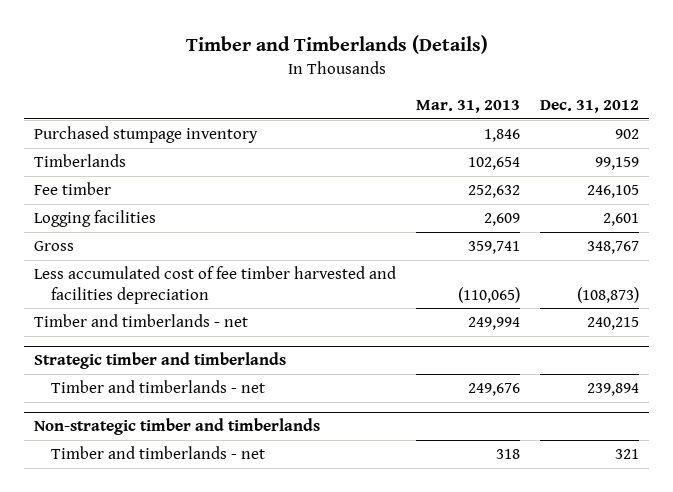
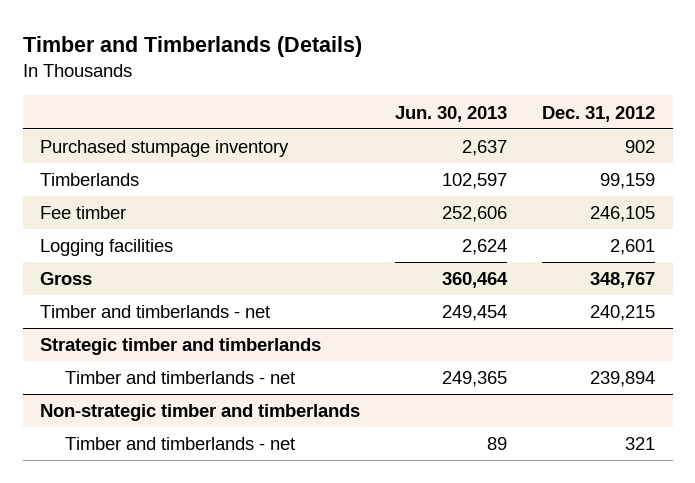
[416,99,521,113] Mar. 31, 2013 -> none
none -> [395,105,508,122] Jun. 30, 2013
[34,266,397,304] Less accumulated cost of fee timber harvested and facilities depreciation -> none

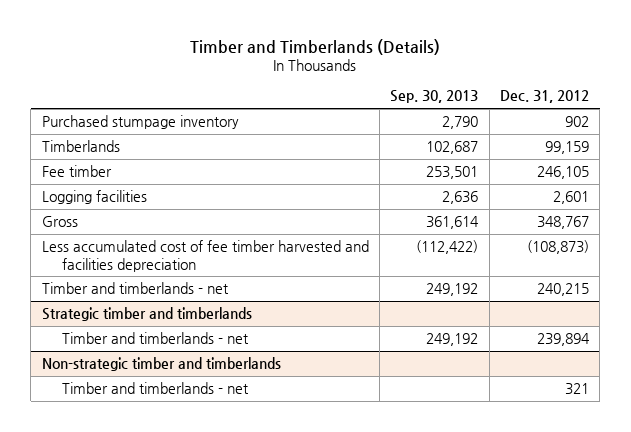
[395,105,508,122] Jun. 30, 2013 -> none
none -> [390,90,479,104] Sep. 30, 2013
none -> [41,240,369,272] Less accumulated cost of fee timber harvested and facilities depreciation

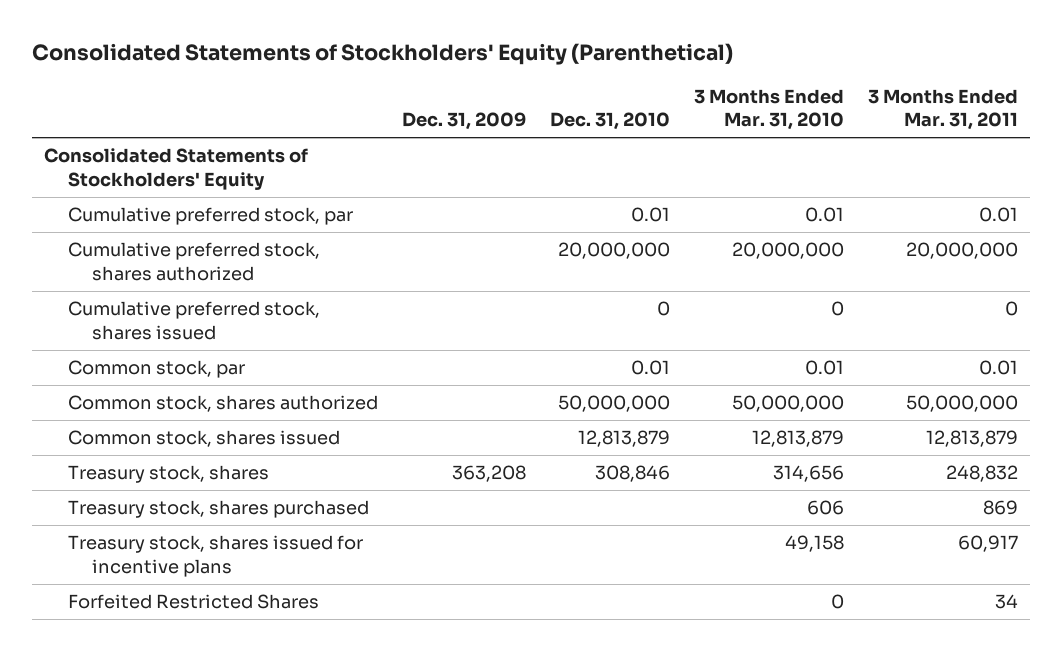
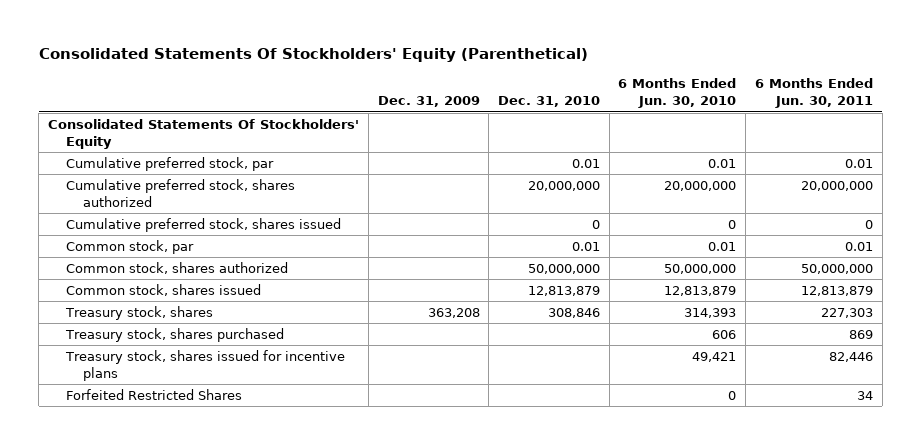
[32,43,734,66] Consolidated Statements of Stockholders' Equity (Parenthetical) -> [38,48,588,63] Consolidated Statements Of Stockholders' Equity (Parenthetical)
[694,88,845,131] 3 Months Ended Mar. 31, 2010 -> none
[868,88,1019,131] 3 Months Ended Mar. 31, 2011 -> none
none -> [618,78,737,109] 6 Months Ended Jun. 30, 2010
none -> [754,78,873,109] 6 Months Ended Jun. 30, 2011
[44,148,309,190] Consolidated Statements of Stockholders' Equity -> [48,119,360,149] Consolidated Statements Of Stockholders' Equity

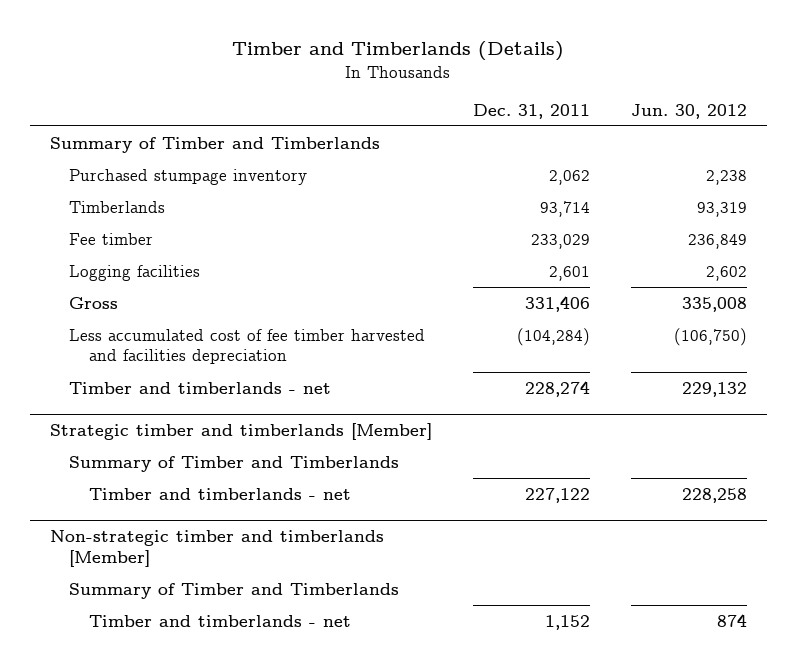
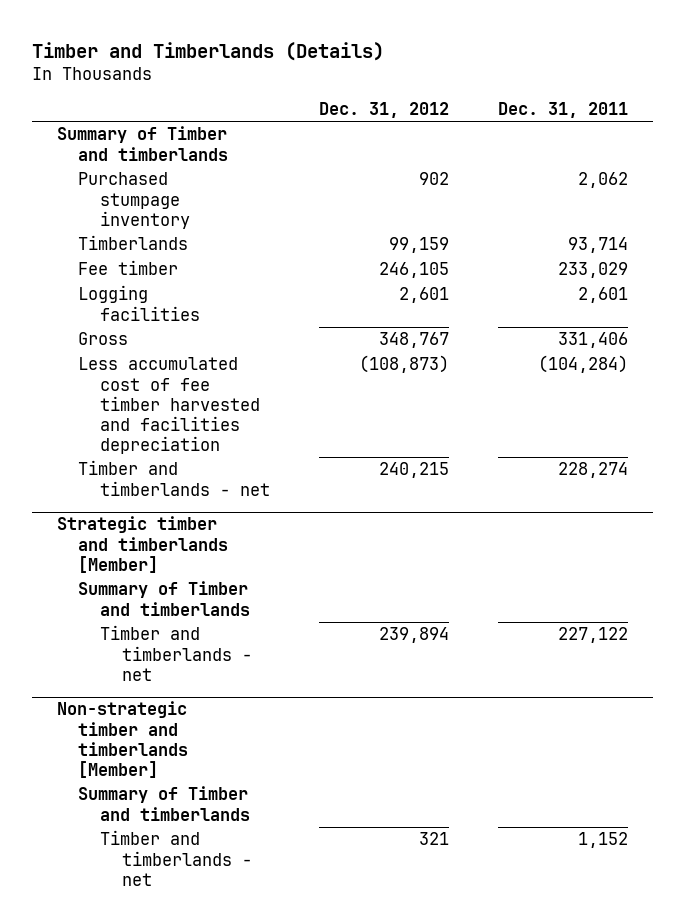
[630,103,747,119] Jun. 30, 2012 -> none
none -> [319,102,450,119] Dec. 31, 2012
[50,136,381,153] Summary of Timber and Timberlands -> [56,126,229,161] Summary of Timber and timberlands
[69,455,400,472] Summary of Timber and Timberlands -> [78,581,251,616] Summary of Timber and timberlands
[69,582,400,599] Summary of Timber and Timberlands -> [78,786,251,821] Summary of Timber and timberlands

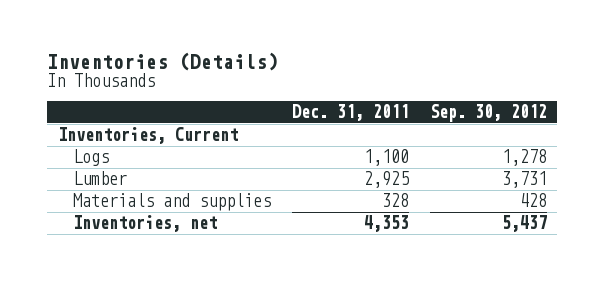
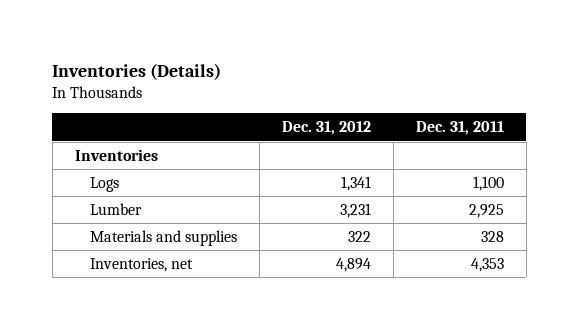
[429,104,547,123] Sep. 30, 2012 -> none
none -> [281,121,371,136] Dec. 31, 2012
[57,127,238,145] Inventories, Current -> [74,149,158,162] Inventories

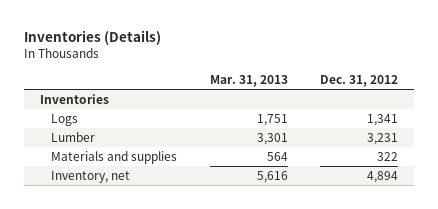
[415,121,504,136] Dec. 31, 2011 -> none
none -> [209,75,288,88] Mar. 31, 2013
[89,258,193,273] Inventories, net -> [51,170,131,183] Inventory, net

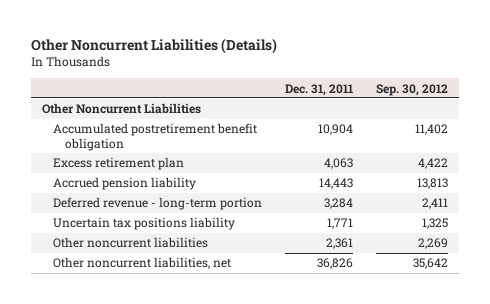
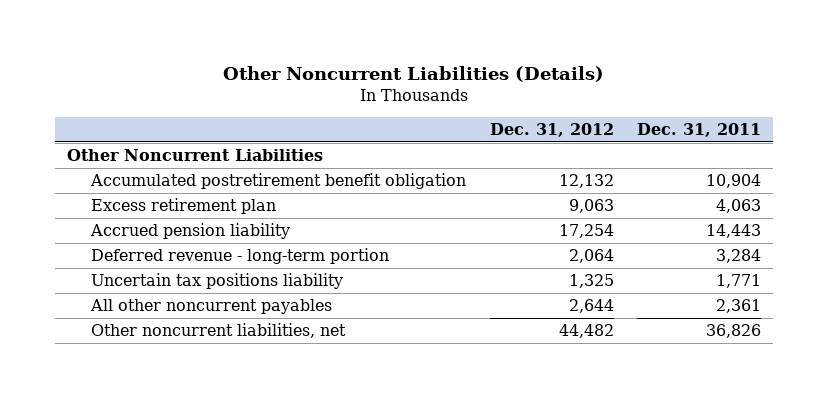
[375,83,448,96] Sep. 30, 2012 -> none
none -> [489,123,614,138] Dec. 31, 2012
[53,237,209,249] Other noncurrent liabilities -> [90,299,333,315] All other noncurrent payables

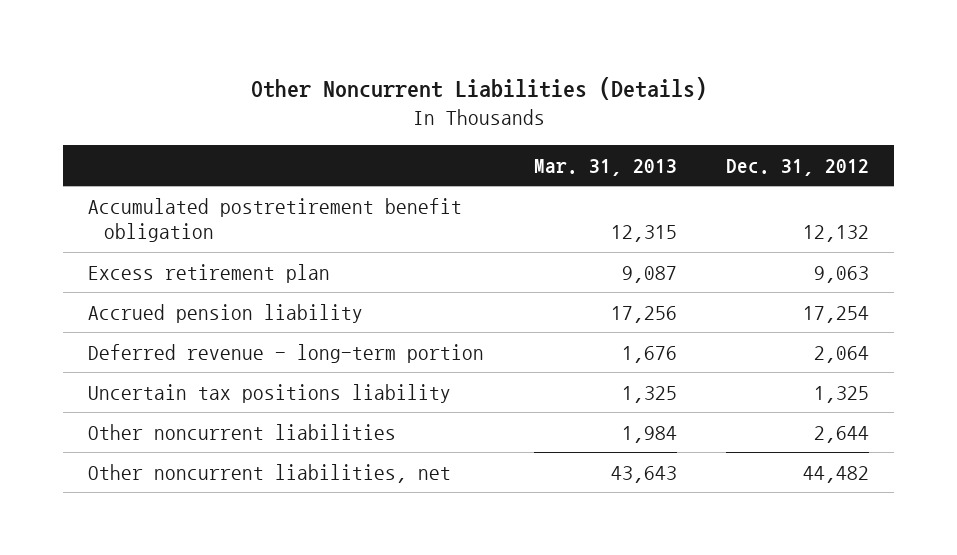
[637,123,762,138] Dec. 31, 2011 -> none
none -> [533,158,677,176] Mar. 31, 2013
[66,149,323,162] Other Noncurrent Liabilities -> none
[90,299,333,315] All other noncurrent payables -> [87,423,396,440] Other noncurrent liabilities

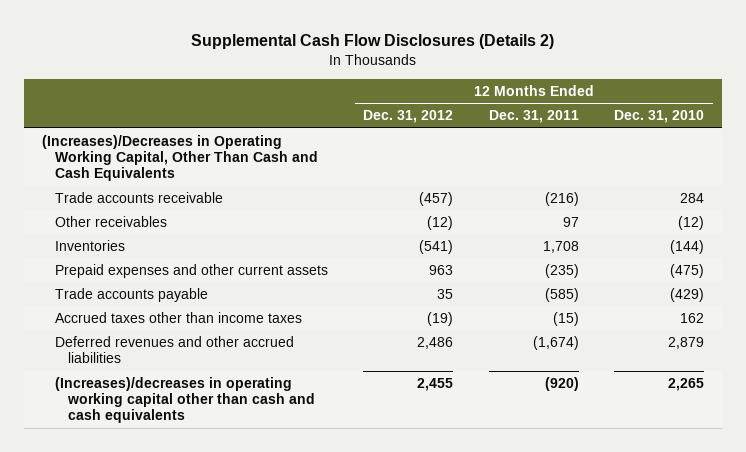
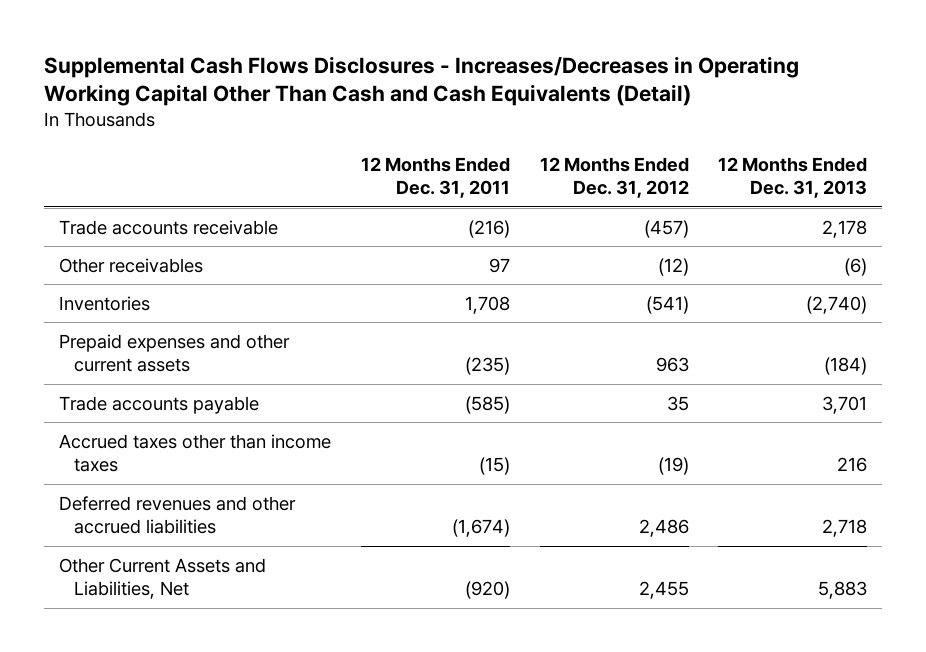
[190,33,554,49] Supplemental Cash Flow Disclosures (Details 2) -> [43,55,799,107] Supplemental Cash Flows Disclosures - Increases/Decreases in Operating Working Capital Other Than Cash and Cash Equivalents (Detail)
[614,110,705,124] Dec. 31, 2010 -> none
none -> [718,156,868,199] 12 Months Ended Dec. 31, 2013
[41,135,319,182] (Increases)/Decreases in Operating Working Capital, Other Than Cash and Cash Equivalents -> none
[55,377,316,424] (Increases)/decreases in operating working capital other than cash and cash equivalents -> [58,557,266,600] Other Current Assets and Liabilities, Net

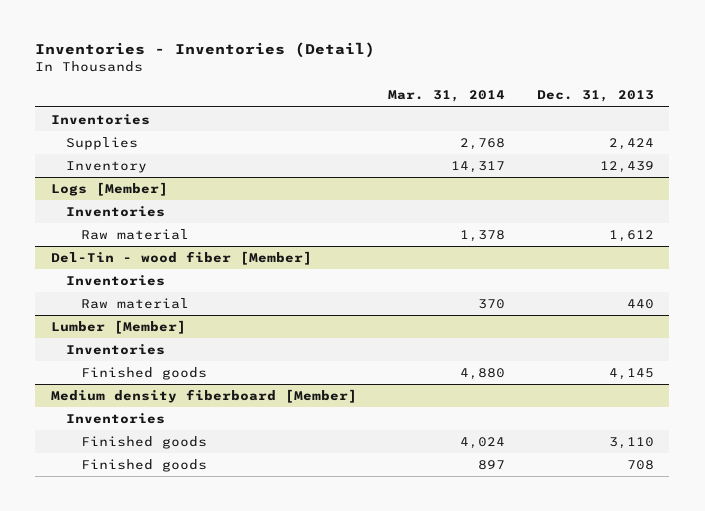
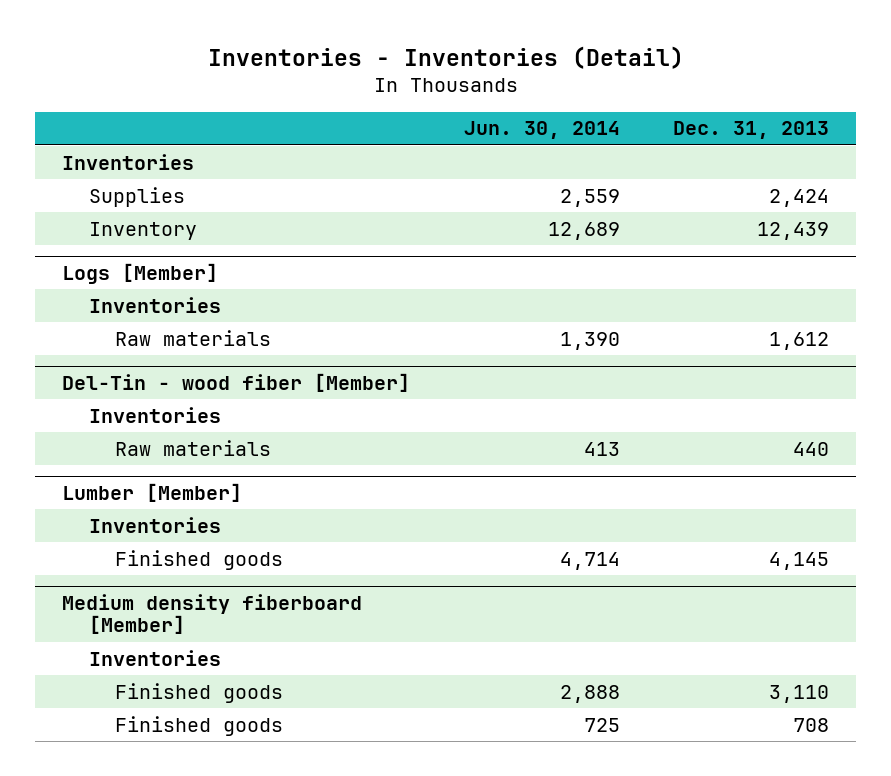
[388,90,506,103] Mar. 31, 2014 -> none
none -> [463,121,620,140] Jun. 30, 2014
[81,229,190,241] Raw material -> [115,329,272,346] Raw materials
[81,298,190,310] Raw material -> [115,439,272,456] Raw materials

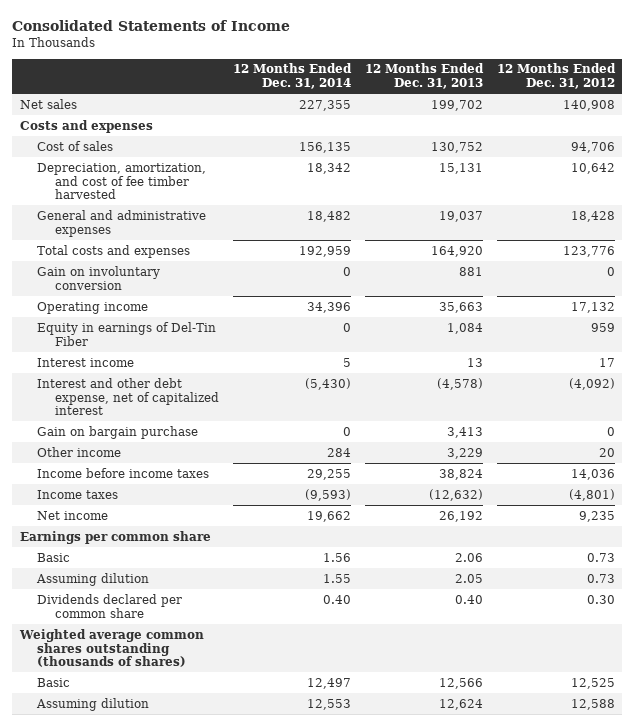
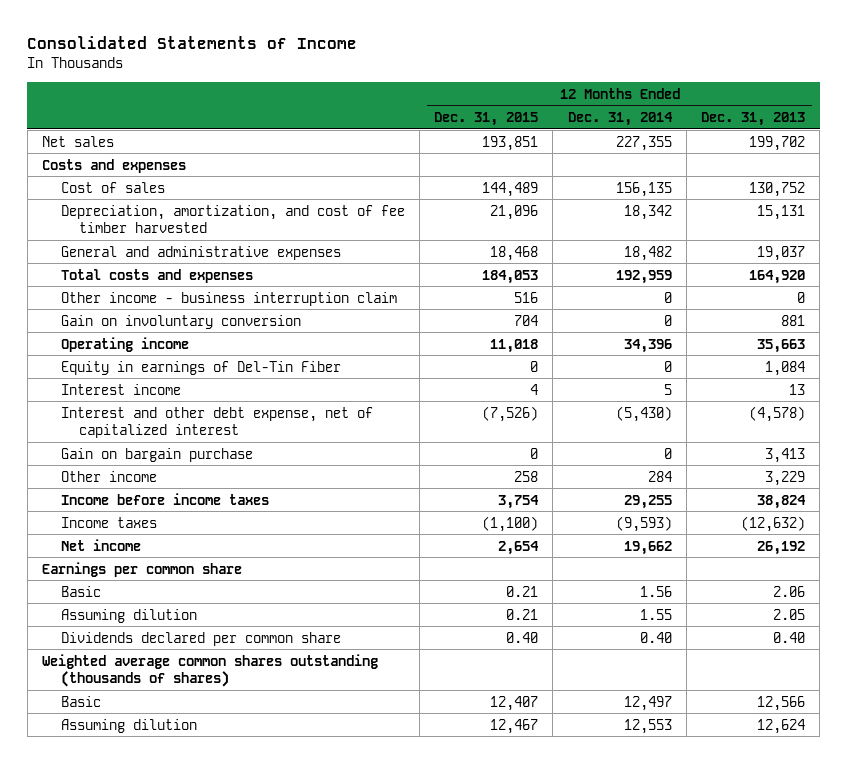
[497,63,617,90] 12 Months Ended Dec. 31, 2012 -> none
none -> [434,111,539,126] Dec. 31, 2015
none -> [60,291,397,306] Other income - business interruption claim

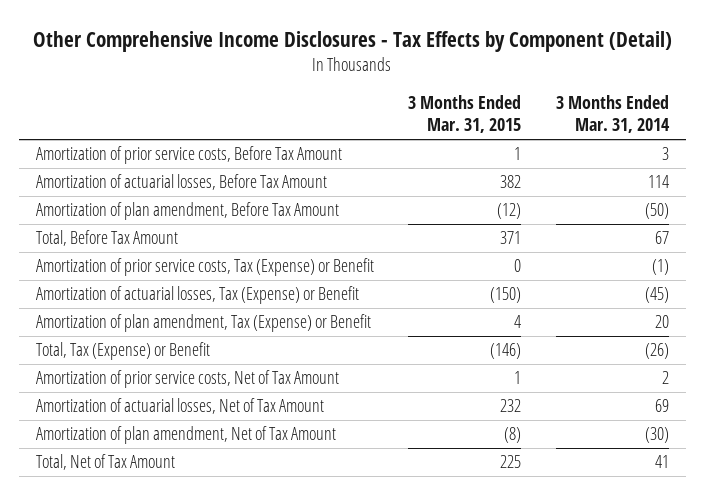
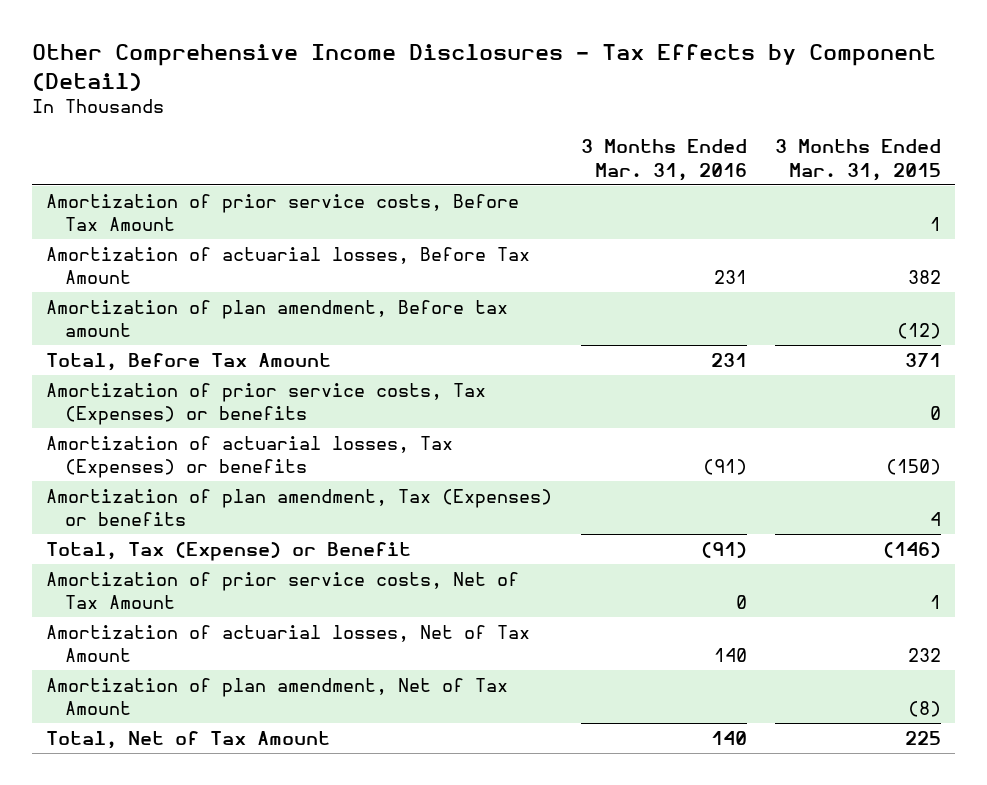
[555,95,670,134] 3 Months Ended Mar. 31, 2014 -> none
none -> [580,139,747,181] 3 Months Ended Mar. 31, 2016
[36,202,340,221] Amortization of plan amendment, Before Tax Amount -> [46,299,509,338] Amortization of plan amendment, Before tax amount
[36,258,375,277] Amortization of prior service costs, Tax (Expense) or Benefit -> [46,382,487,426] Amortization of prior service costs, Tax (Expenses) or benefits
[36,286,360,305] Amortization of actuarial losses, Tax (Expense) or Benefit -> [46,435,454,479] Amortization of actuarial losses, Tax (Expenses) or benefits
[36,314,372,333] Amortization of plan amendment, Tax (Expense) or Benefit -> [46,488,553,527] Amortization of plan amendment, Tax (Expenses) or benefits

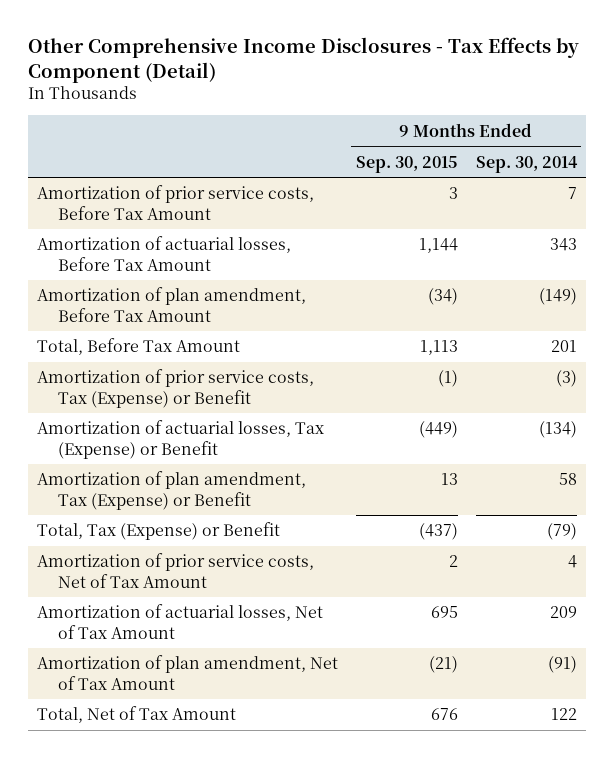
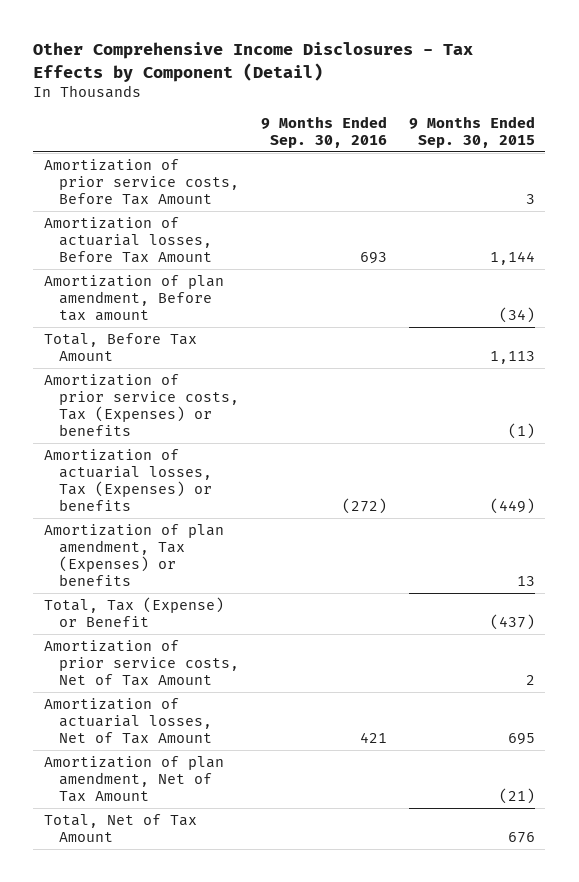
[475,155,578,173] Sep. 30, 2014 -> none
none -> [261,116,388,148] 9 Months Ended Sep. 30, 2016
[36,287,306,322] Amortization of plan amendment, Before Tax Amount -> [43,274,224,321] Amortization of plan amendment, Before tax amount
[36,369,314,408] Amortization of prior service costs, Tax (Expense) or Benefit -> [43,373,240,436] Amortization of prior service costs, Tax (Expenses) or benefits
[36,420,324,459] Amortization of actuarial losses, Tax (Expense) or Benefit -> [43,448,213,511] Amortization of actuarial losses, Tax (Expenses) or benefits
[36,471,306,510] Amortization of plan amendment, Tax (Expense) or Benefit -> [43,523,224,586] Amortization of plan amendment, Tax (Expenses) or benefits

